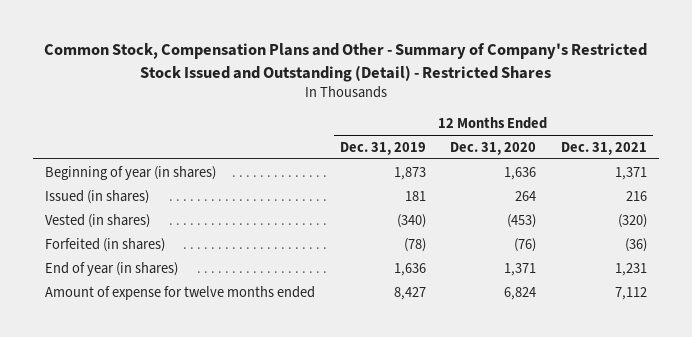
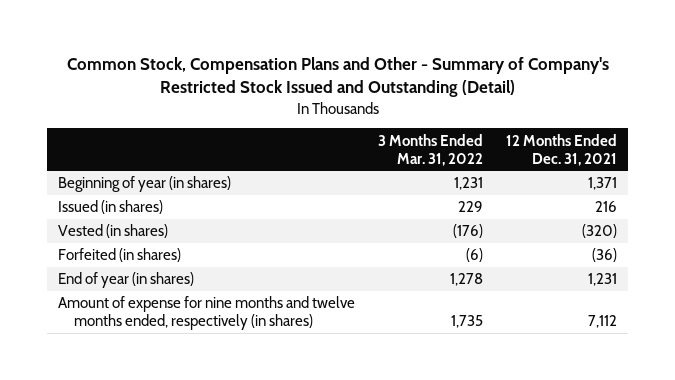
[43,43,647,82] Common Stock, Compensation Plans and Other - Summary of Company's Restricted Stock Issued and Outstanding (Detail) - Restricted Shares -> [66,57,609,98] Common Stock, Compensation Plans and Other - Summary of Company's Restricted Stock Issued and Outstanding (Detail)
[339,141,426,155] Dec. 31, 2019 -> none
[450,141,537,155] Dec. 31, 2020 -> none
none -> [378,133,484,166] 3 Months Ended Mar. 31, 2022
[45,285,316,300] Amount of expense for twelve months ended -> [58,296,356,331] Amount of expense for nine months and twelve months ended, respectively (in shares)

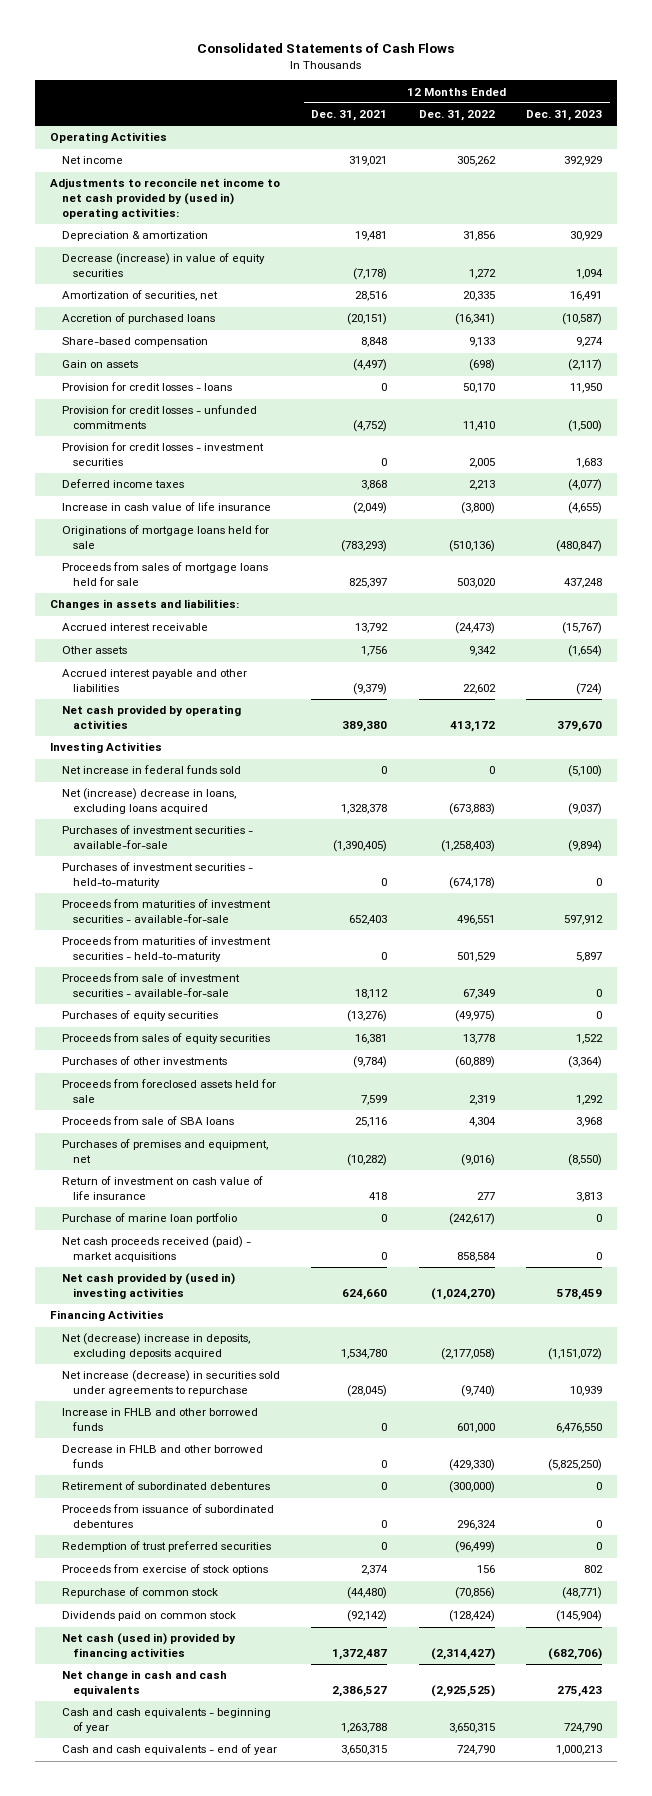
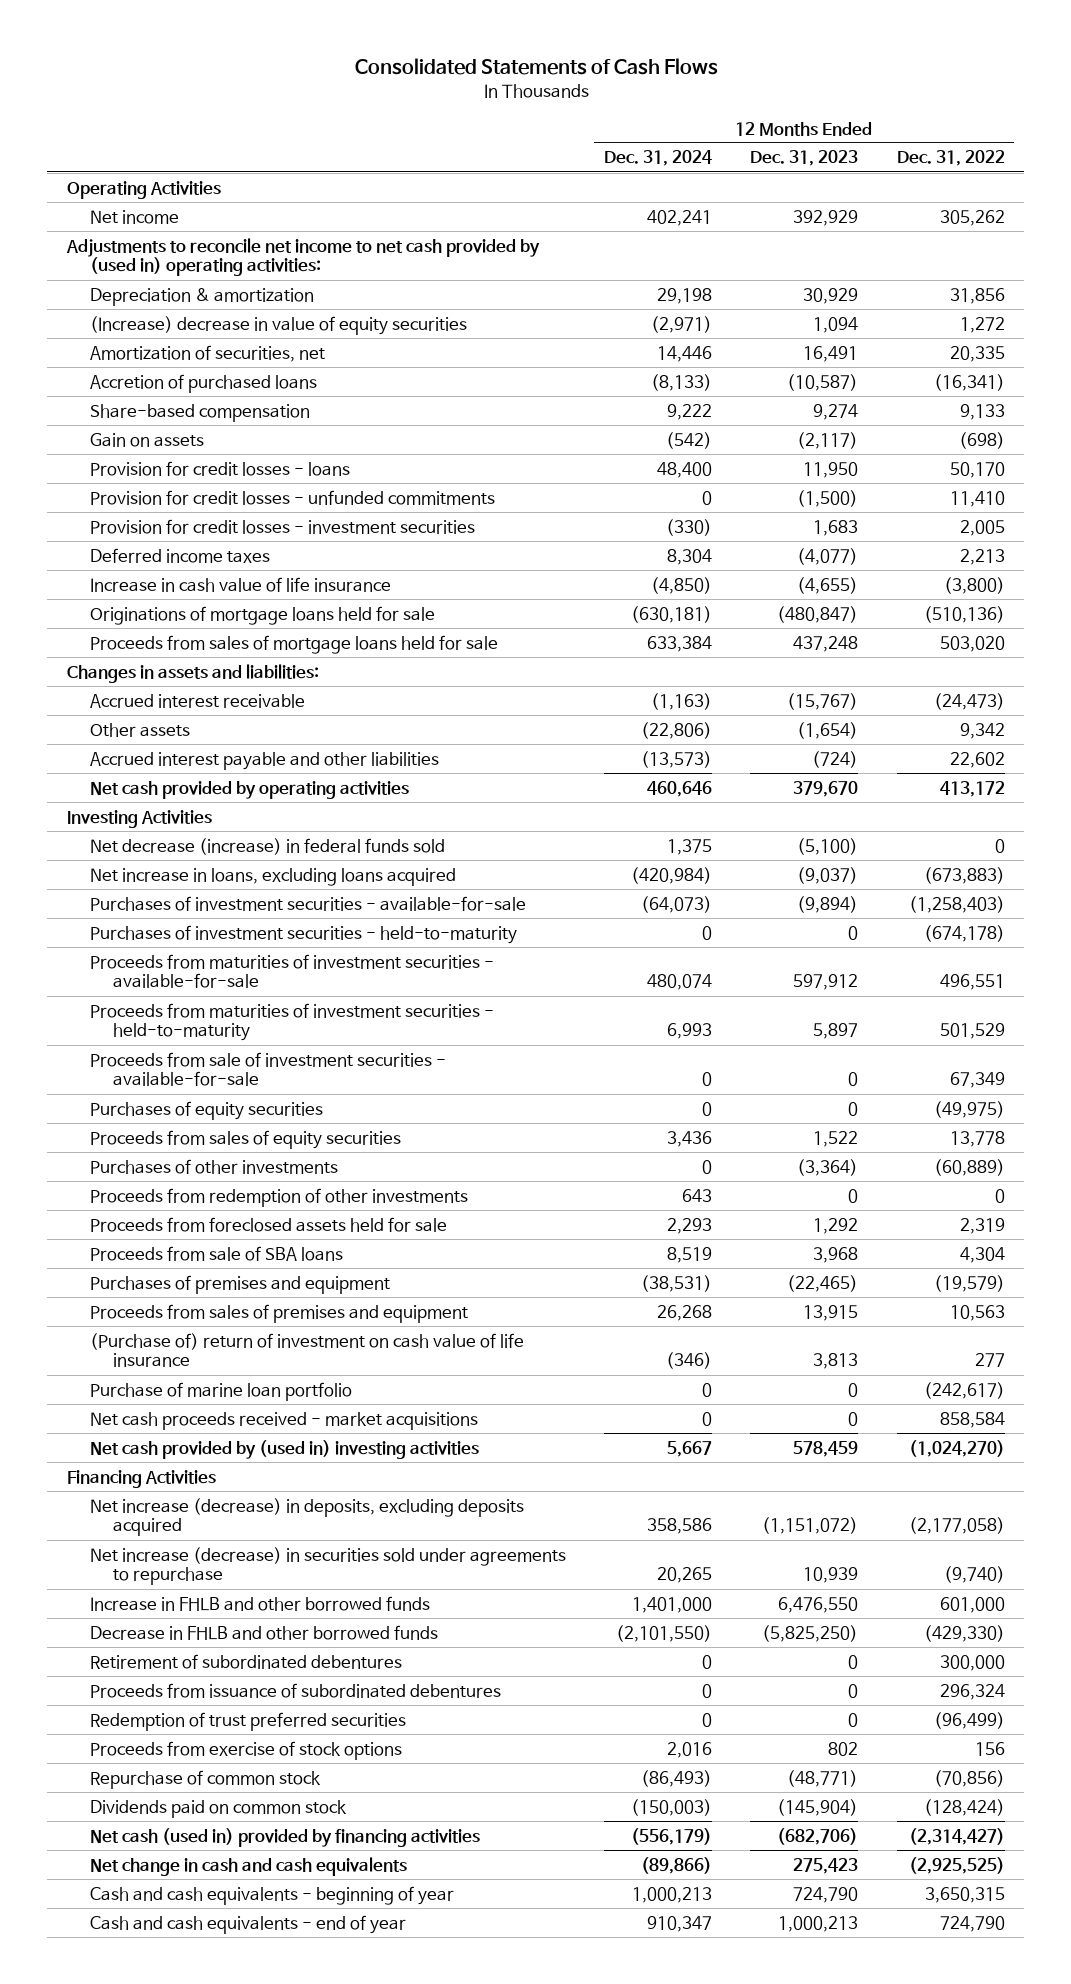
[311,110,388,122] Dec. 31, 2021 -> none
none -> [603,150,712,167] Dec. 31, 2024
[61,253,265,278] Decrease (increase) in value of equity securities -> [89,315,467,335] (Increase) decrease in value of equity securities
[61,765,241,775] Net increase in federal funds sold -> [89,837,445,855] Net decrease (increase) in federal funds sold
[61,788,236,815] Net (increase) decrease in loans, excluding loans acquired -> [89,867,456,886] Net increase in loans, excluding loans acquired
none -> [89,1187,468,1207] Proceeds from redemption of other investments
[61,1139,268,1164] Purchases of premises and equipment, net -> [89,1274,390,1294] Purchases of premises and equipment
[460,1154,495,1167] (9,016) -> [933,1274,1005,1292] (19,579)
[567,1154,602,1167] (8,550) -> [787,1274,859,1292] (22,465)
none -> [89,1303,468,1323] Proceeds from sales of premises and equipment
[61,1176,263,1201] Return of investment on cash value of life insurance -> [89,1332,524,1368] (Purchase of) return of investment on cash value of life insurance
[61,1236,251,1263] Net cash proceeds received (paid) - market acquisitions -> [89,1411,478,1430] Net cash proceeds received - market acquisitions
[61,1333,250,1360] Net (decrease) increase in deposits, excluding deposits acquired -> [89,1497,524,1537] Net increase (decrease) in deposits, excluding deposits acquired
[448,1481,495,1494] (300,000) -> [939,1654,1005,1671] 300,000

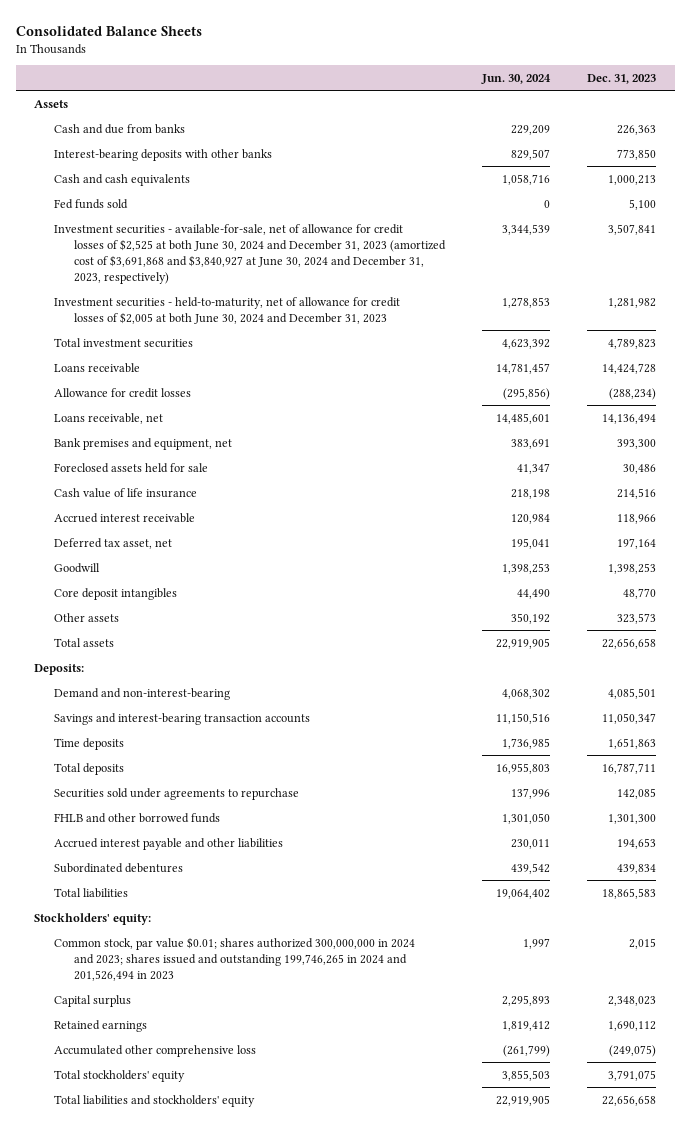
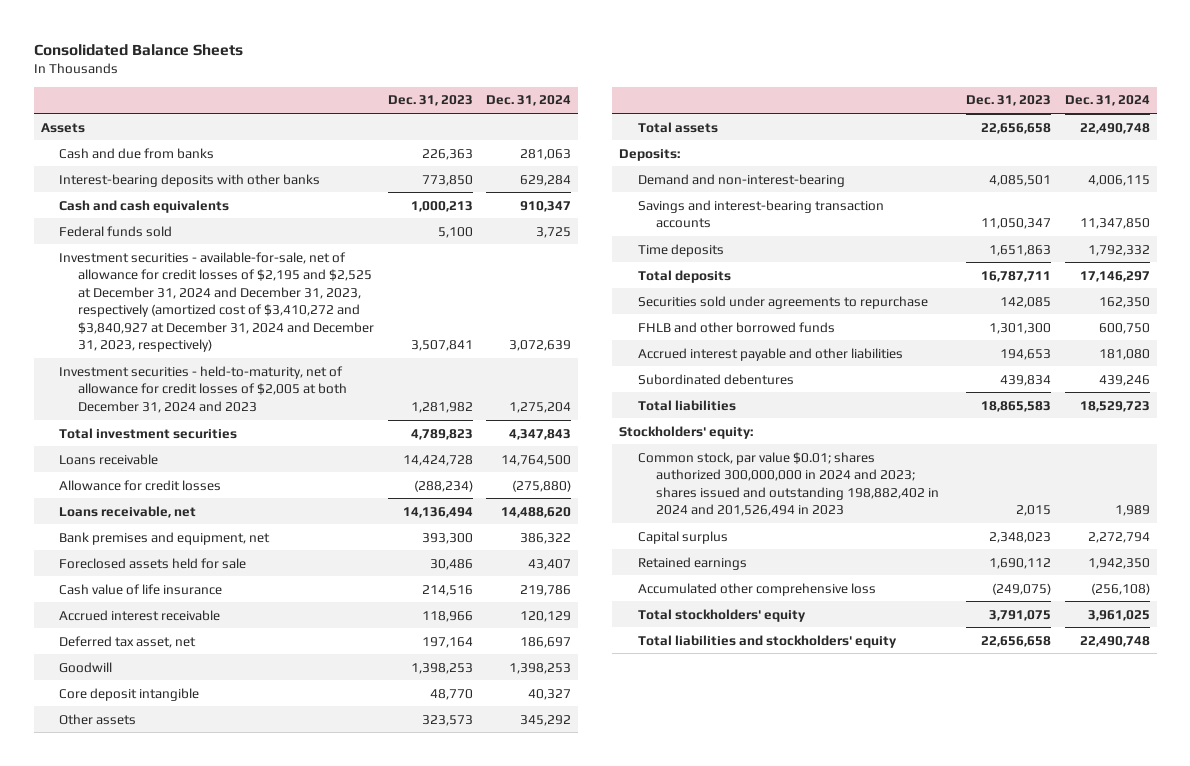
[481,73,552,84] Jun. 30, 2024 -> none
none -> [486,95,572,107] Dec. 31, 2024
[54,198,129,209] Fed funds sold -> [59,225,173,237] Federal funds sold
[54,223,446,284] Investment securities - available-for-sale, net of allowance for credit losses of $2,525 at both June 30, 2024 and December 31, 2023 (amortized cost of $3,691,868 and $3,840,927 at June 30, 2024 and December 31, 2023, respectively) -> [59,251,374,353] Investment securities - available-for-sale, net of allowance for credit losses of $2,195 and $2,525 at December 31, 2024 and December 31, 2023, respectively (amortized cost of $3,410,272 and $3,840,927 at December 31, 2024 and December 31, 2023, respectively)
[54,296,401,324] Investment securities - held-to-maturity, net of allowance for credit losses of $2,005 at both June 30, 2024 and December 31, 2023 -> [59,365,347,413] Investment securities - held-to-maturity, net of allowance for credit losses of $2,005 at both December 31, 2024 and 2023
[54,587,178,600] Core deposit intangibles -> [59,687,200,701] Core deposit intangible
[54,936,416,981] Common stock, par value $0.01; shares authorized 300,000,000 in 2024 and 2023; shares issued and outstanding 199,746,265 in 2024 and 201,526,494 in 2023 -> [637,451,940,517] Common stock, par value $0.01; shares authorized 300,000,000 in 2024 and 2023; shares issued and outstanding 198,882,402 in 2024 and 201,526,494 in 2023

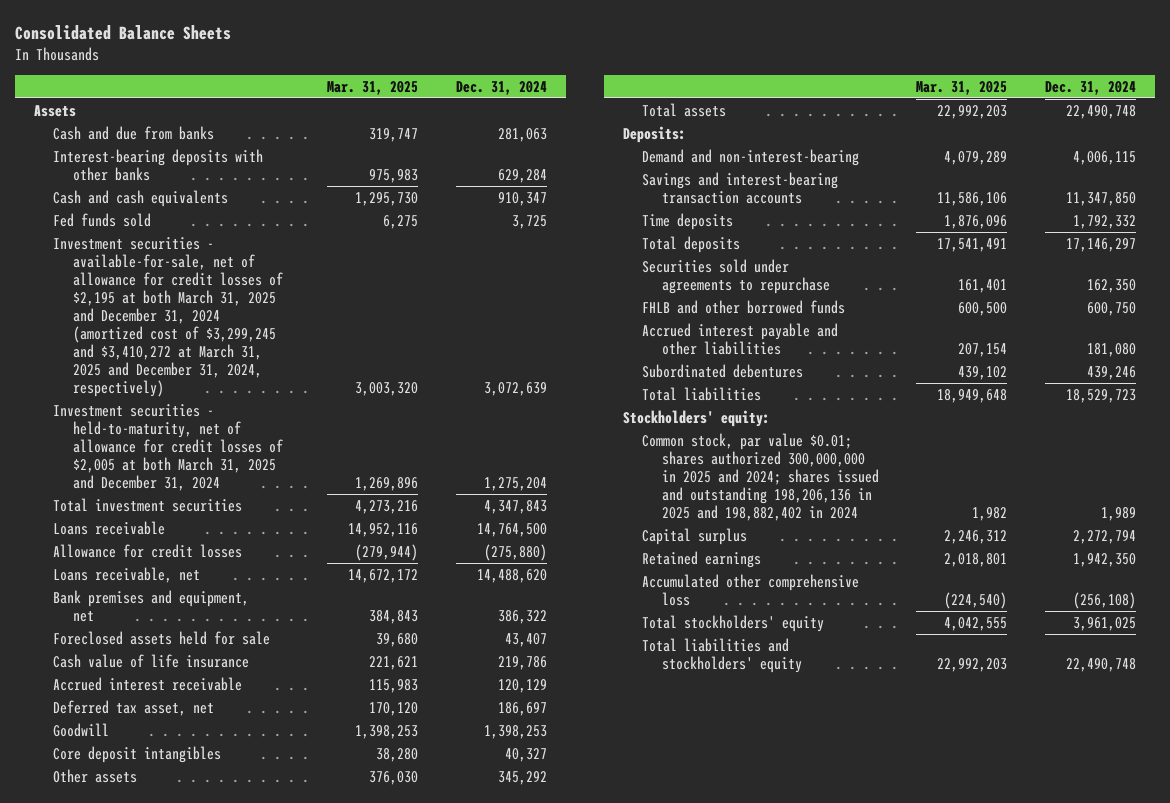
[387,95,473,107] Dec. 31, 2023 -> none
none -> [327,81,419,96] Mar. 31, 2025
[59,225,173,237] Federal funds sold -> [53,212,152,227] Fed funds sold
[59,251,374,353] Investment securities - available-for-sale, net of allowance for credit losses of $2,195 and $2,525 at December 31, 2024 and December 31, 2023, respectively (amortized cost of $3,410,272 and $3,840,927 at December 31, 2024 and December 31, 2023, respectively) -> [53,236,283,397] Investment securities - available-for-sale, net of allowance for credit losses of $2,195 at both March 31, 2025 and December 31, 2024 (amortized cost of $3,299,245 and $3,410,272 at March 31, 2025 and December 31, 2024, respectively)
[59,365,347,413] Investment securities - held-to-maturity, net of allowance for credit losses of $2,005 at both December 31, 2024 and 2023 -> [53,403,283,491] Investment securities - held-to-maturity, net of allowance for credit losses of $2,005 at both March 31, 2025 and December 31, 2024
[59,687,200,701] Core deposit intangible -> [53,745,222,763] Core deposit intangibles
[637,451,940,517] Common stock, par value $0.01; shares authorized 300,000,000 in 2024 and 2023; shares issued and outstanding 198,882,402 in 2024 and 201,526,494 in 2023 -> [642,432,879,521] Common stock, par value $0.01; shares authorized 300,000,000 in 2025 and 2024; shares issued and outstanding 198,206,136 in 2025 and 198,882,402 in 2024

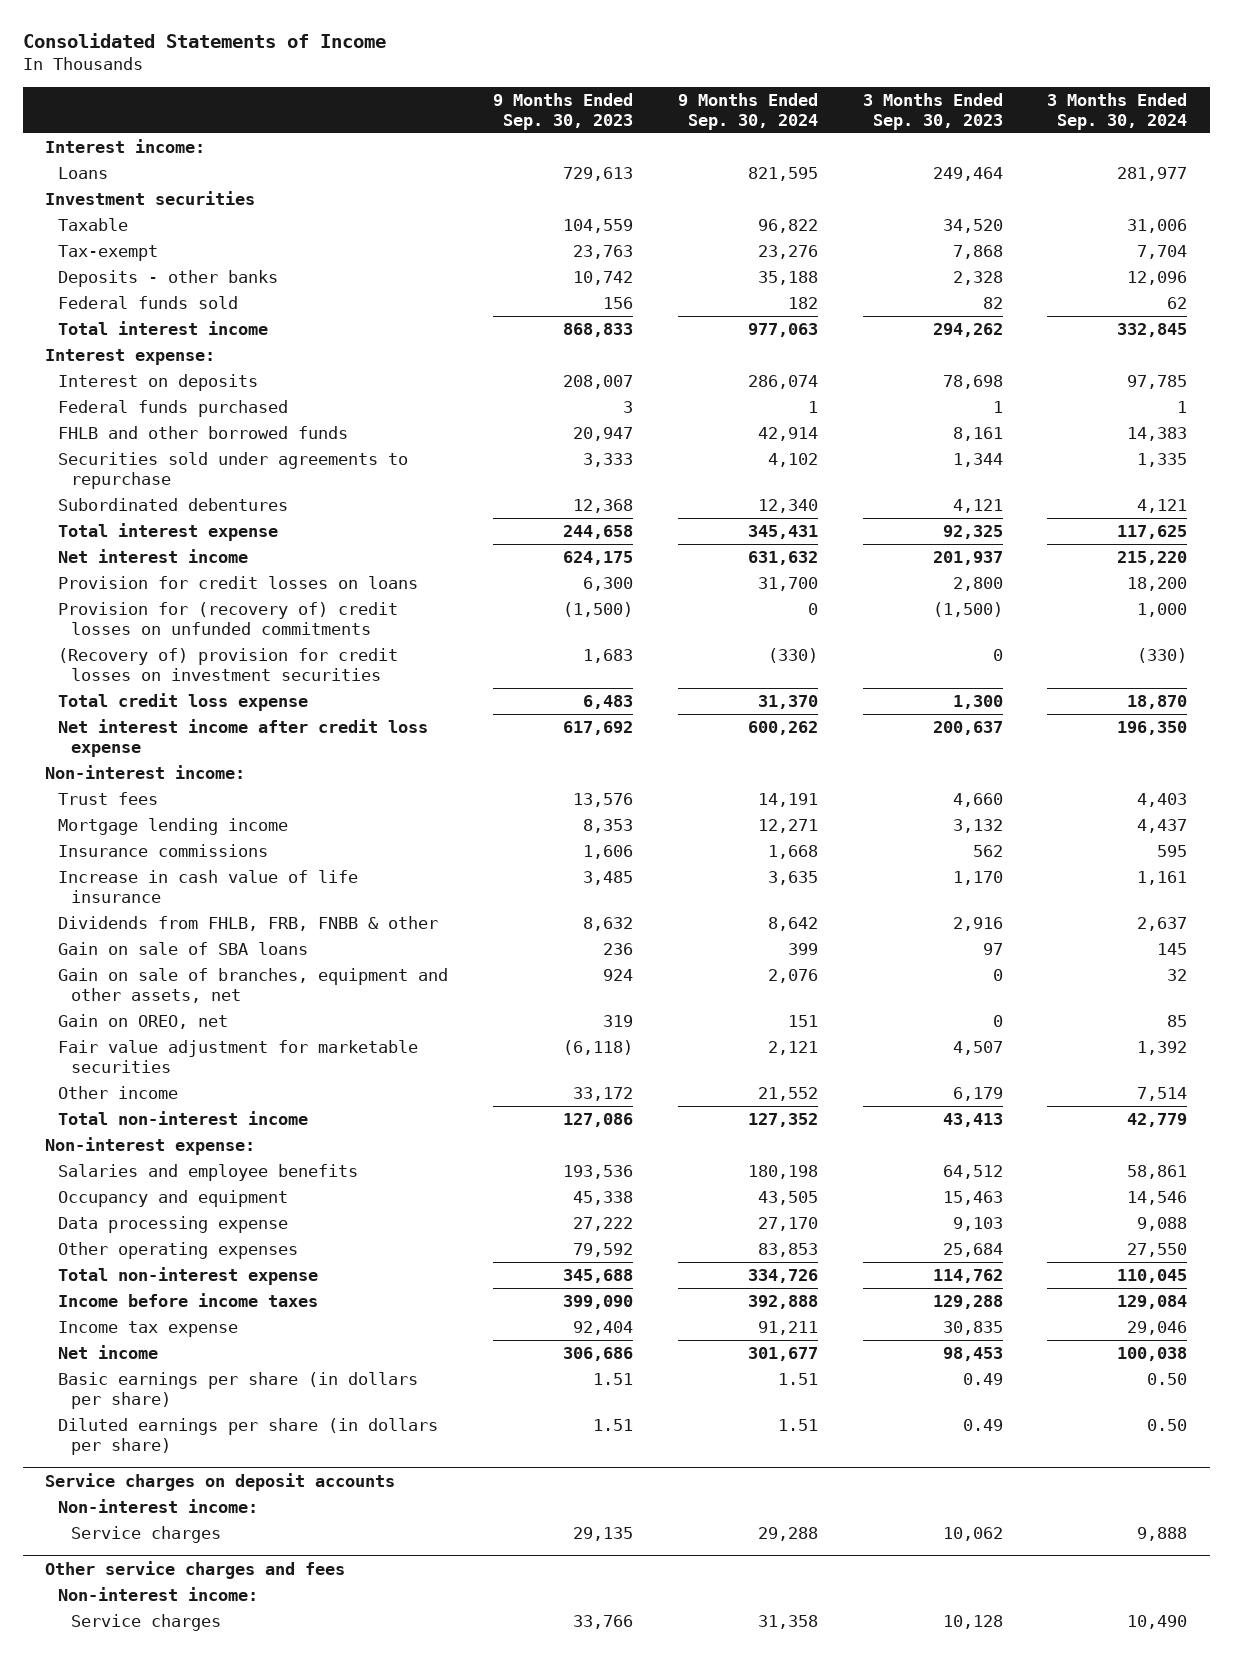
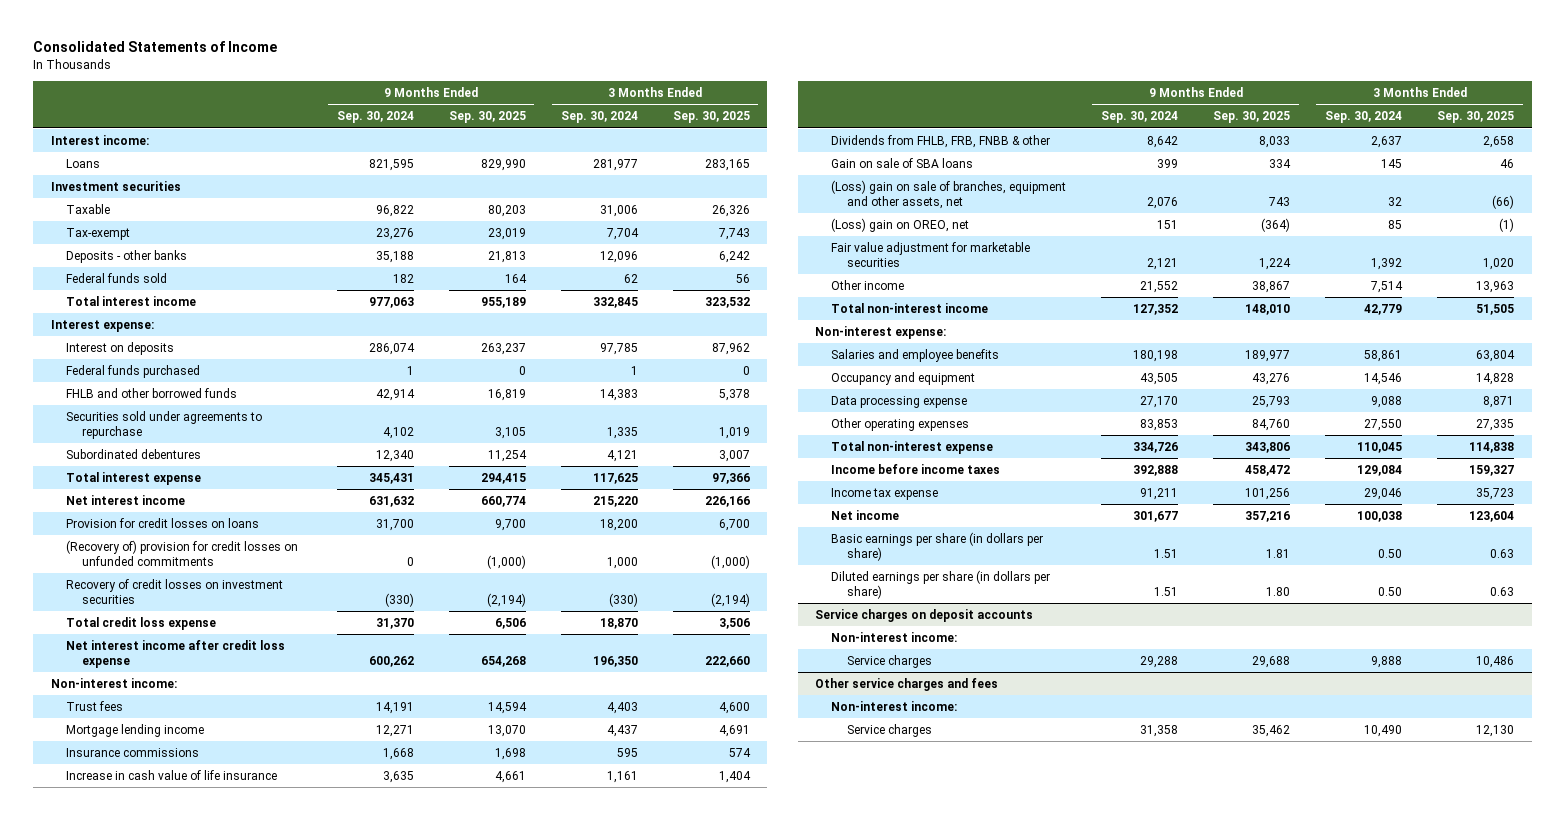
[492,92,633,130] 9 Months Ended Sep. 30, 2023 -> none
[862,92,1003,130] 3 Months Ended Sep. 30, 2023 -> none
none -> [448,111,526,124] Sep. 30, 2025
none -> [672,111,750,124] Sep. 30, 2025
[58,601,399,635] Provision for (recovery of) credit losses on unfunded commitments -> [66,540,299,566] (Recovery of) provision for credit losses on unfunded commitments
[58,647,399,681] (Recovery of) provision for credit losses on investment securities -> [66,579,284,604] Recovery of credit losses on investment securities
[58,967,449,1003] Gain on sale of branches, equipment and other assets, net -> [831,180,1067,209] (Loss) gain on sale of branches, equipment and other assets, net
[58,1013,229,1029] Gain on OREO, net -> [831,218,970,233] (Loss) gain on OREO, net

